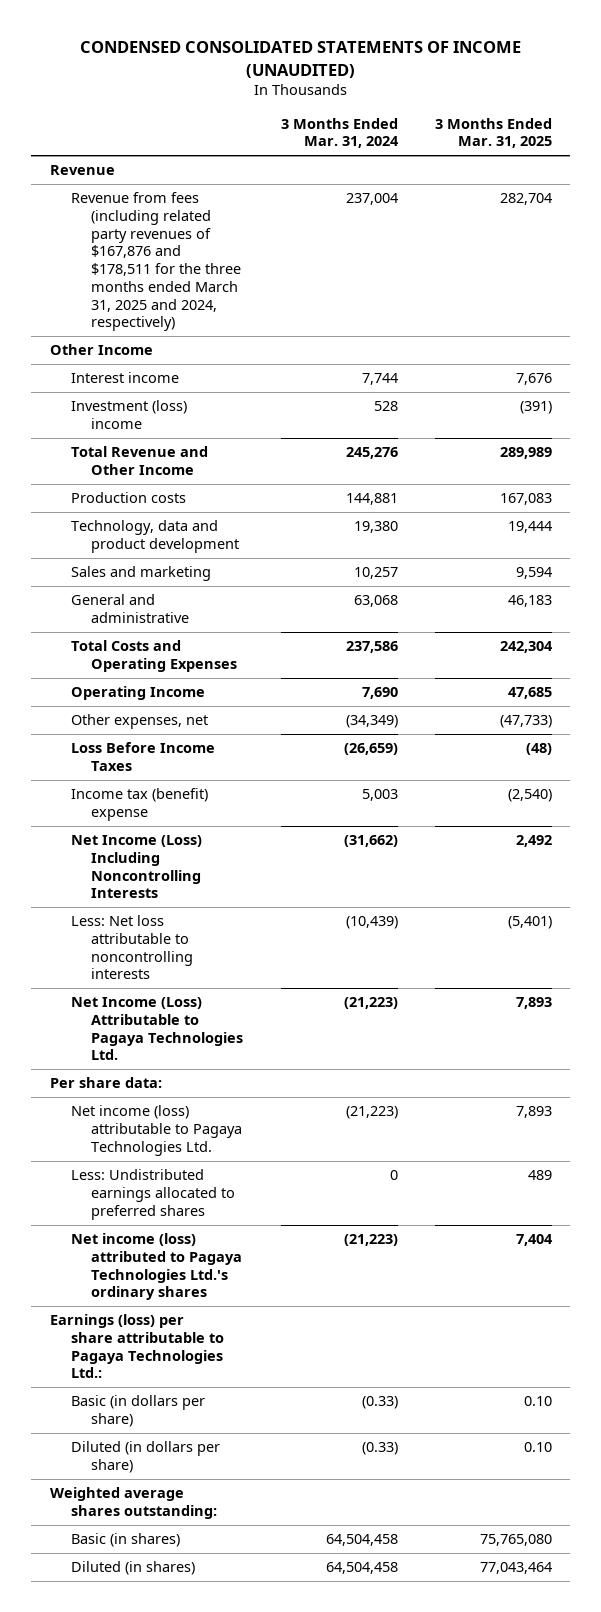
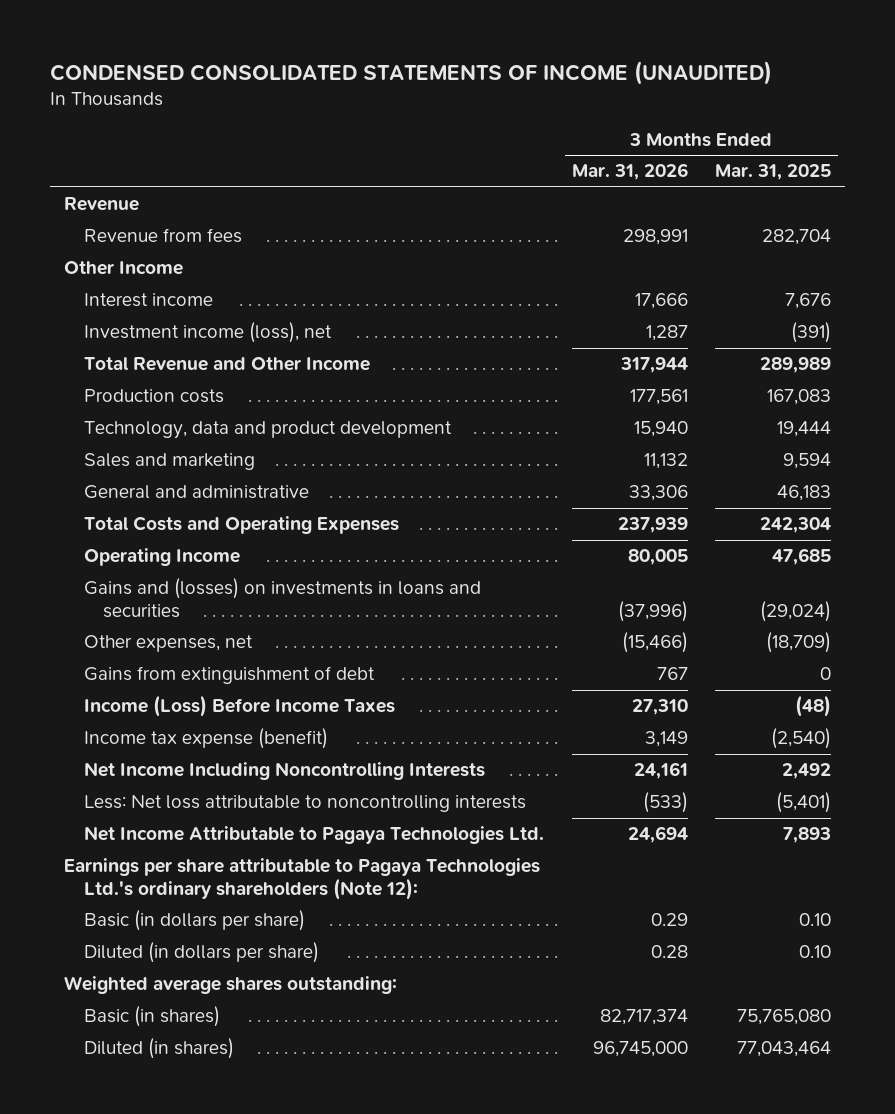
[280,117,399,149] 3 Months Ended Mar. 31, 2024 -> none
none -> [571,163,688,181] Mar. 31, 2026
[70,192,242,332] Revenue from fees (including related party revenues of $167,876 and $178,511 for the three months ended March 31, 2025 and 2024, respectively) -> [83,228,242,244] Revenue from fees
[70,400,187,429] Investment (loss) income -> [83,322,332,344] Investment income (loss), net
none -> [83,578,481,618] Gains and (losses) on investments in loans and securities
[499,715,552,729] (47,733) -> [766,632,832,654] (18,709)
none -> [83,666,375,685] Gains from extinguishment of debt
[70,742,215,771] Loss Before Income Taxes -> [83,695,395,718] Income (Loss) Before Income Taxes
[70,788,208,821] Income tax (benefit) expense -> [83,728,328,750] Income tax expense (benefit)
[70,835,202,899] Net Income (Loss) Including Noncontrolling Interests -> [83,762,485,781] Net Income Including Noncontrolling Interests
[49,1077,162,1089] Per share data: -> none
[70,1105,243,1156] Net income (loss) attributable to Pagaya Technologies Ltd. -> none
[70,1169,236,1220] Less: Undistributed earnings allocated to preferred shares -> none
[70,1233,243,1301] Net income (loss) attributed to Pagaya Technologies Ltd.'s ordinary shares -> none
[70,997,244,1061] Net Income (Loss) Attributable to Pagaya Technologies Ltd. -> [83,826,544,845] Net Income Attributable to Pagaya Technologies Ltd.
[49,1314,224,1379] Earnings (loss) per share attributable to Pagaya Technologies Ltd.: -> [64,858,541,900] Earnings per share attributable to Pagaya Technologies Ltd.'s ordinary shareholders (Note 12):

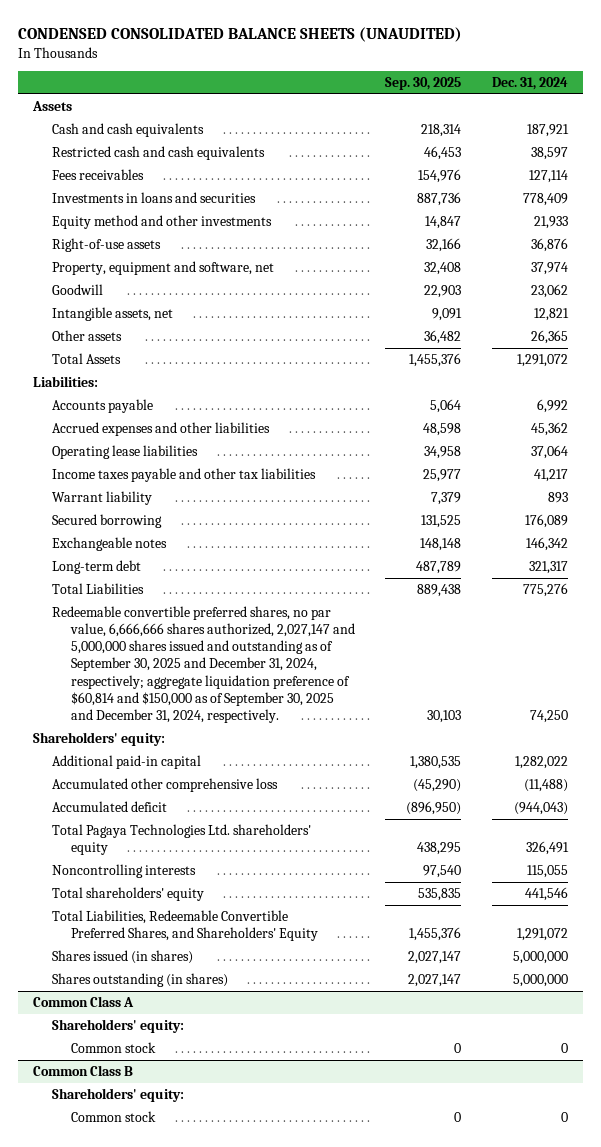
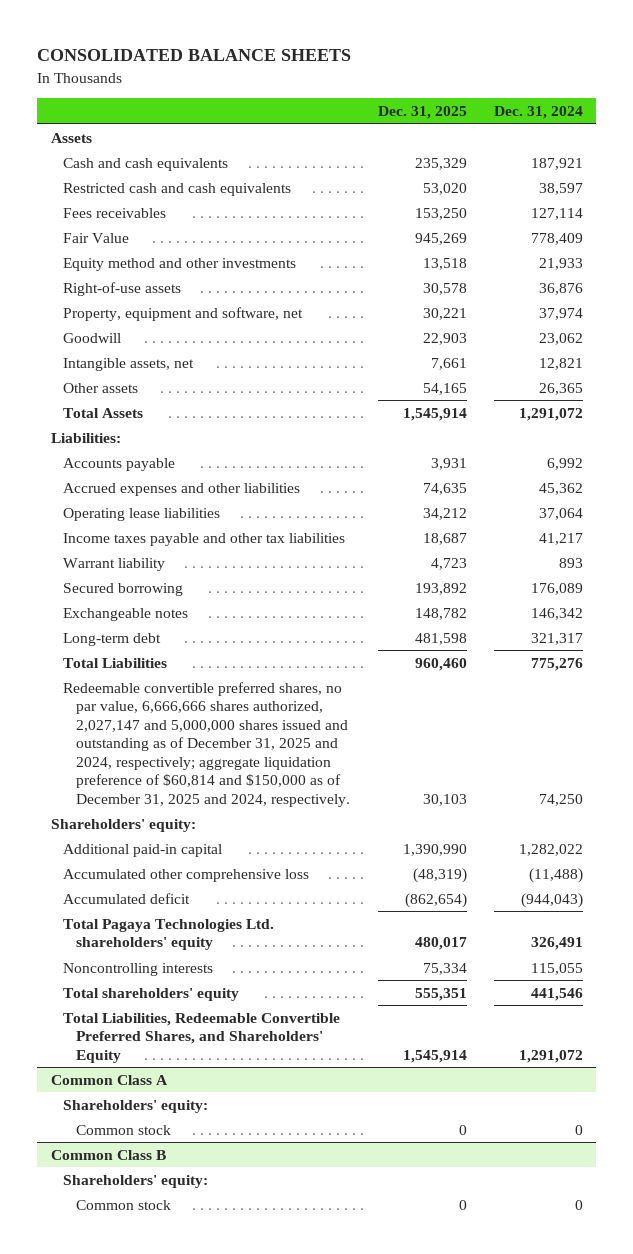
[18,27,463,43] CONDENSED CONSOLIDATED BALANCE SHEETS (UNAUDITED) -> [37,49,352,62] CONSOLIDATED BALANCE SHEETS
[385,77,462,91] Sep. 30, 2025 -> none
none -> [377,106,467,120] Dec. 31, 2025
[52,191,257,203] Investments in loans and securities -> [63,232,130,243] Fair Value
[52,605,355,723] Redeemable convertible preferred shares, no par value, 6,666,666 shares authorized, 2,027,147 and 5,000,000 shares issued and outstanding as of September 30, 2025 and December 31, 2024, respectively; aggregate liquidation preference of $60,814 and $150,000 as of September 30, 2025 and December 31, 2024, respectively. -> [63,681,351,807] Redeemable convertible preferred shares, no par value, 6,666,666 shares authorized, 2,027,147 and 5,000,000 shares issued and outstanding as of December 31, 2025 and 2024, respectively; aggregate liquidation preference of $60,814 and $150,000 as of December 31, 2025 and 2024, respectively.
[52,949,194,964] Shares issued (in shares) -> none
[52,972,229,987] Shares outstanding (in shares) -> none

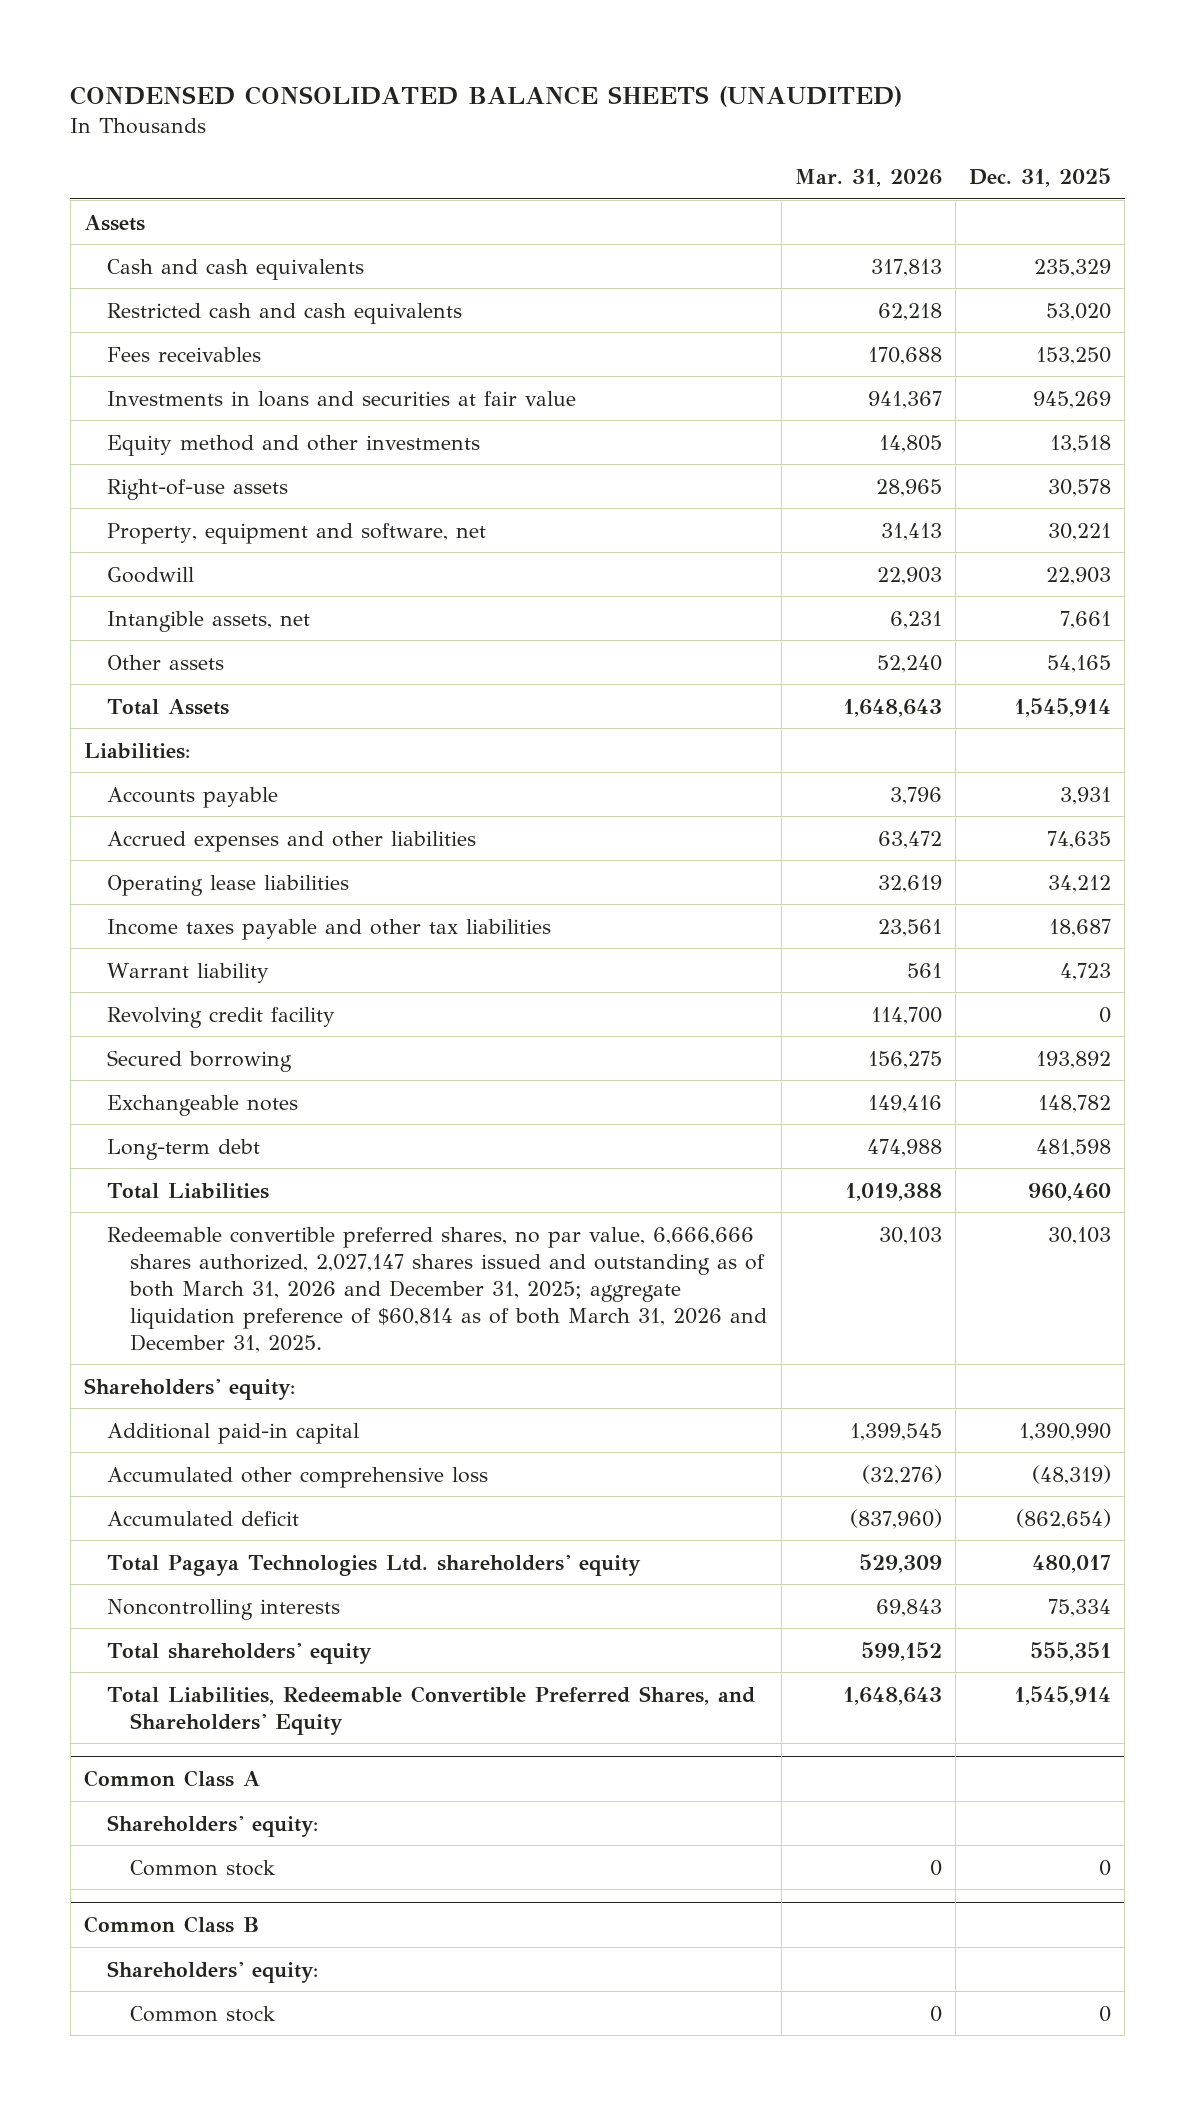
[37,49,352,62] CONSOLIDATED BALANCE SHEETS -> [70,85,903,107] CONDENSED CONSOLIDATED BALANCE SHEETS (UNAUDITED)
[493,106,583,120] Dec. 31, 2024 -> none
none -> [794,169,942,188] Mar. 31, 2026
[63,232,130,243] Fair Value -> [107,390,577,407] Investments in loans and securities at fair value
none -> [107,1006,336,1028] Revolving credit facility
[63,681,351,807] Redeemable convertible preferred shares, no par value, 6,666,666 shares authorized, 2,027,147 and 5,000,000 shares issued and outstanding as of December 31, 2025 and 2024, respectively; aggregate liquidation preference of $60,814 and $150,000 as of December 31, 2025 and 2024, respectively. -> [107,1226,768,1353] Redeemable convertible preferred shares, no par value, 6,666,666 shares authorized, 2,027,147 shares issued and outstanding as of both March 31, 2026 and December 31, 2025; aggregate liquidation preference of $60,814 as of both March 31, 2026 and December 31, 2025.

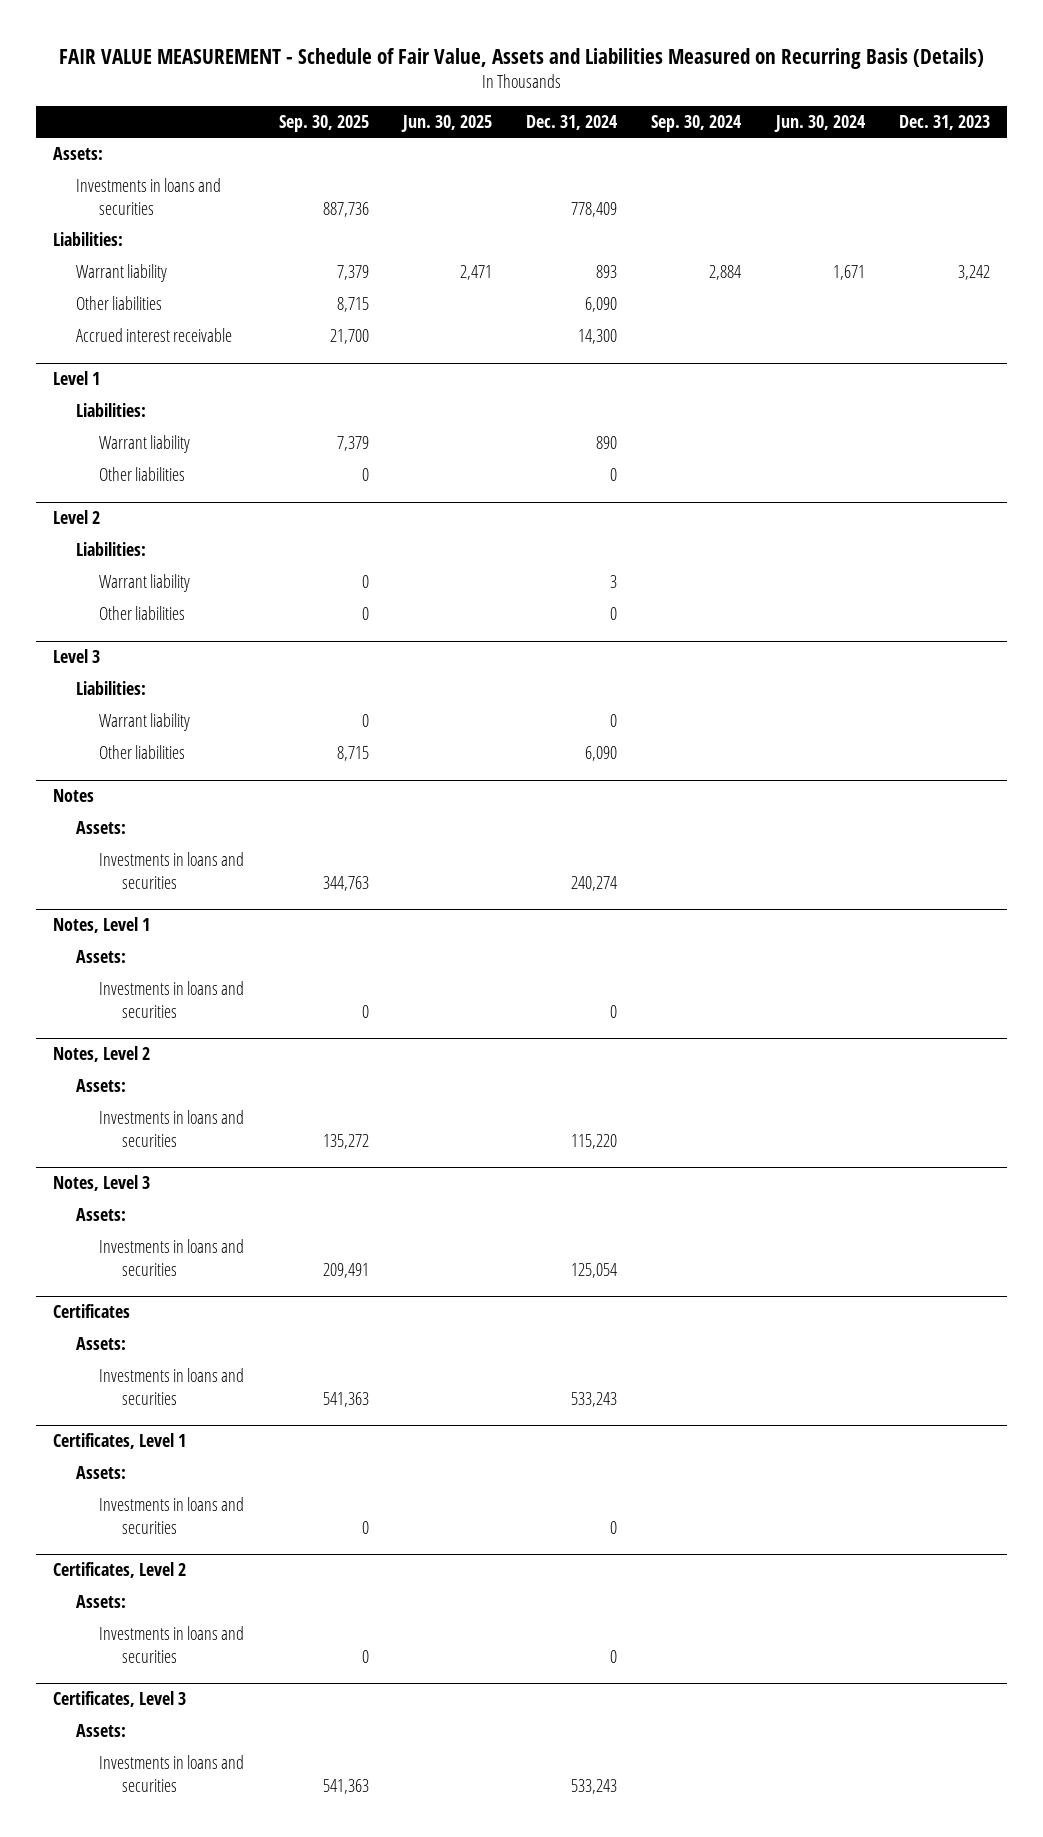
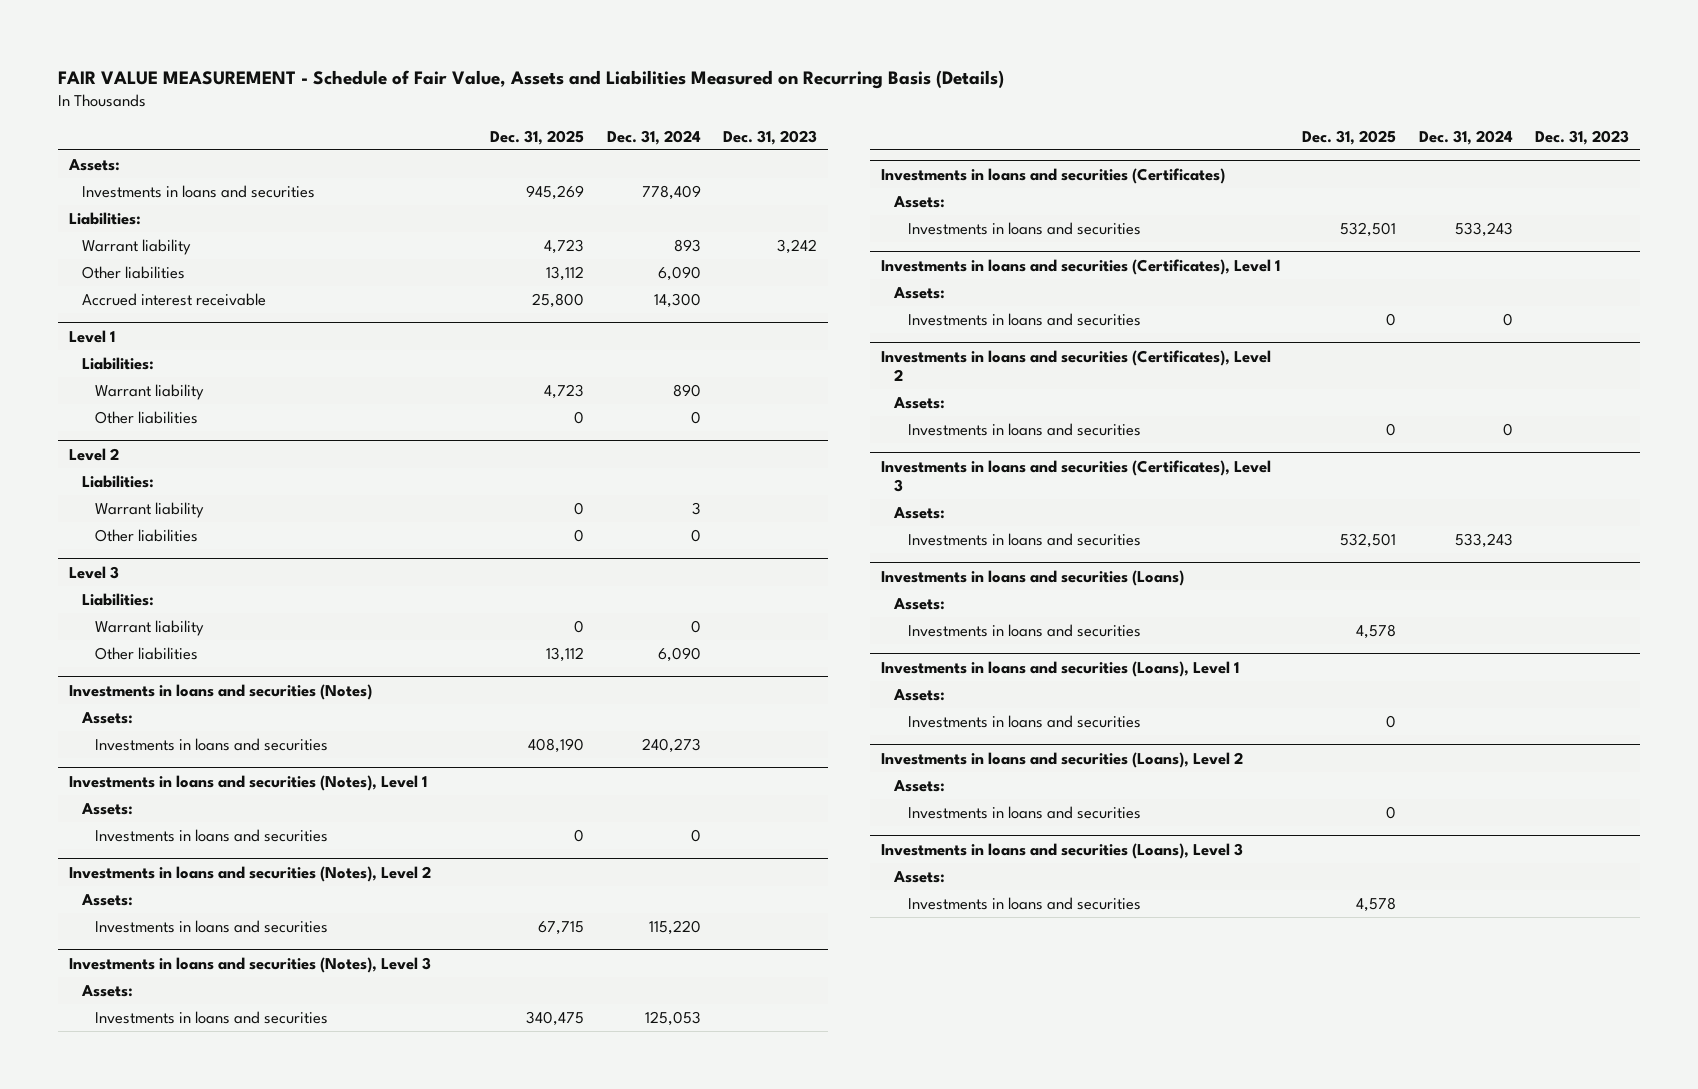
[278,114,369,132] Sep. 30, 2025 -> none
[400,114,492,132] Jun. 30, 2025 -> none
[651,114,743,132] Sep. 30, 2024 -> none
[773,114,866,132] Jun. 30, 2024 -> none
none -> [490,129,585,145] Dec. 31, 2025
[53,789,95,803] Notes -> [68,683,372,700] Investments in loans and securities (Notes)
[53,917,151,934] Notes, Level 1 -> none
[571,875,618,891] 240,274 -> [641,737,701,753] 240,273
none -> [68,774,427,791] Investments in loans and securities (Notes), Level 1
[53,1046,151,1063] Notes, Level 2 -> none
none -> [68,865,431,882] Investments in loans and securities (Notes), Level 2
[53,1175,151,1192] Notes, Level 3 -> none
none -> [68,956,431,973] Investments in loans and securities (Notes), Level 3
[571,1262,618,1278] 125,054 -> [644,1010,701,1026] 125,053
[53,1304,131,1319] Certificates -> [881,167,1226,184] Investments in loans and securities (Certificates)
[53,1433,187,1450] Certificates, Level 1 -> none
none -> [881,258,1281,275] Investments in loans and securities (Certificates), Level 1
[53,1562,187,1579] Certificates, Level 2 -> none
none -> [881,349,1272,382] Investments in loans and securities (Certificates), Level 2
[53,1691,187,1708] Certificates, Level 3 -> none
none -> [881,459,1272,493] Investments in loans and securities (Certificates), Level 3
none -> [881,569,1185,586] Investments in loans and securities (Loans)
none -> [893,597,946,610] Assets:
none -> [907,623,1141,637] Investments in loans and securities
none -> [881,660,1240,677] Investments in loans and securities (Loans), Level 1
none -> [893,688,946,701] Assets:
none -> [907,714,1141,728] Investments in loans and securities
none -> [881,751,1244,768] Investments in loans and securities (Loans), Level 2
none -> [893,779,946,792] Assets:
none -> [907,805,1141,819] Investments in loans and securities
none -> [881,842,1244,859] Investments in loans and securities (Loans), Level 3
none -> [893,870,946,883] Assets:
none -> [907,896,1141,910] Investments in loans and securities

